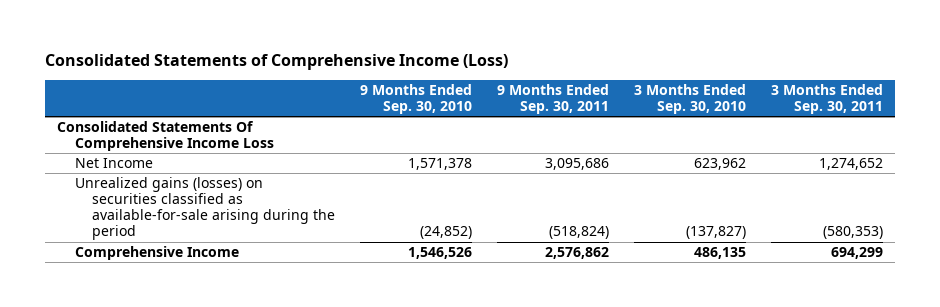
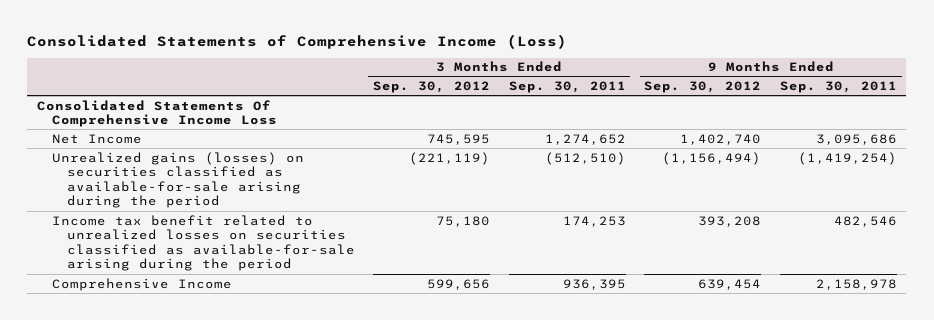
[360,84,473,115] 9 Months Ended Sep. 30, 2010 -> none
[634,84,747,115] 3 Months Ended Sep. 30, 2010 -> none
none -> [373,81,491,94] Sep. 30, 2012
none -> [644,81,762,94] Sep. 30, 2012
[549,226,610,240] (518,824) -> [797,151,897,165] (1,419,254)
[823,226,884,240] (580,353) -> [544,151,626,165] (512,510)
none -> [51,214,355,272] Income tax benefit related to unrealized losses on securities classified as available-for-sale arising during the period
[545,247,610,260] 2,576,862 -> [815,278,897,290] 2,158,978
[831,247,884,260] 694,299 -> [562,278,626,290] 936,395

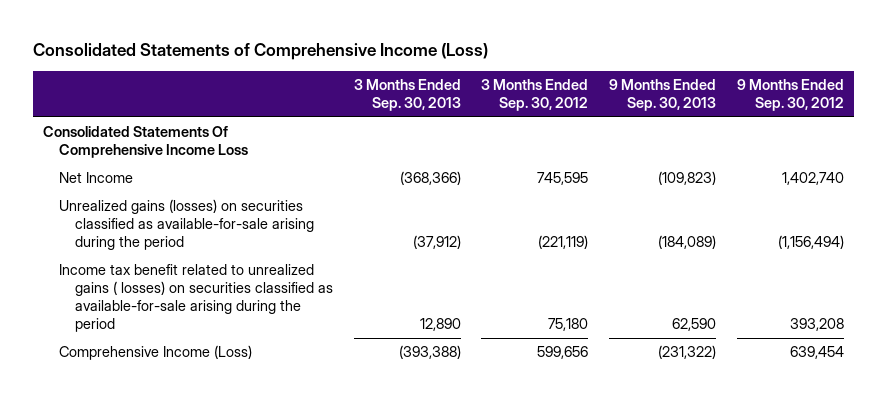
[508,81,626,94] Sep. 30, 2011 -> none
[779,81,897,94] Sep. 30, 2011 -> none
none -> [353,78,461,111] 3 Months Ended Sep. 30, 2013
none -> [609,78,717,111] 9 Months Ended Sep. 30, 2013
[51,214,355,272] Income tax benefit related to unrealized losses on securities classified as available-for-sale arising during the period -> [59,264,333,333] Income tax benefit related to unrealized gains ( losses) on securities classified as available-for-sale arising during the period
[51,277,232,291] Comprehensive Income -> [59,345,253,361] Comprehensive Income (Loss)

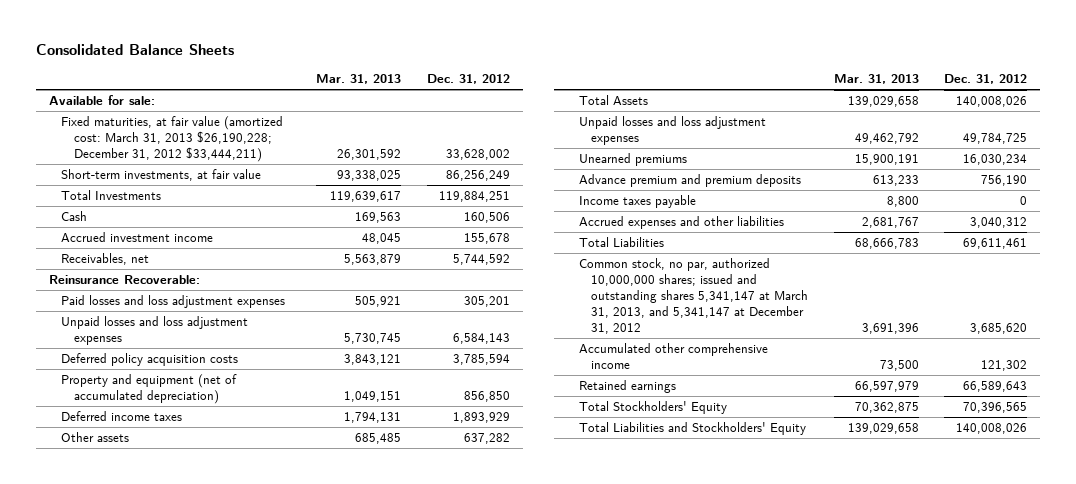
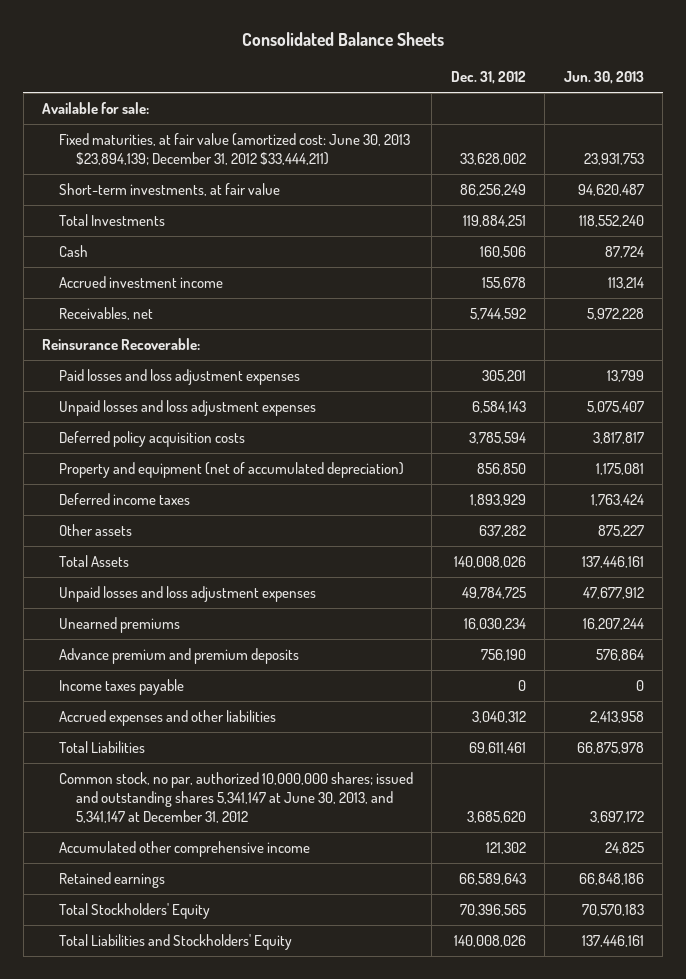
[316,73,402,84] Mar. 31, 2013 -> none
none -> [563,71,644,85] Jun. 30, 2013
[61,116,284,162] Fixed maturities, at fair value (amortized cost: March 31, 2013 $26,190,228; December 31, 2012 $33,444,211) -> [58,132,410,166] Fixed maturities, at fair value (amortized cost: June 30, 2013 $23,894,139; December 31, 2012 $33,444,211)
[578,258,809,334] Common stock, no par, authorized 10,000,000 shares; issued and outstanding shares 5,341,147 at March 31, 2013, and 5,341,147 at December 31, 2012 -> [58,771,413,824] Common stock, no par, authorized 10,000,000 shares; issued and outstanding shares 5,341,147 at June 30, 2013, and 5,341,147 at December 31, 2012

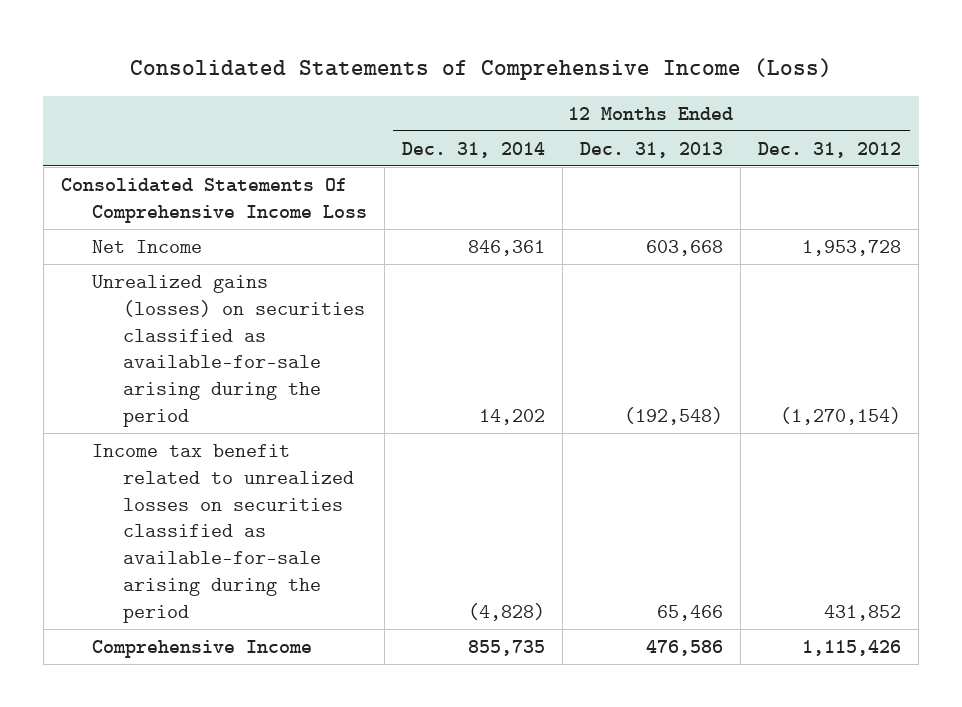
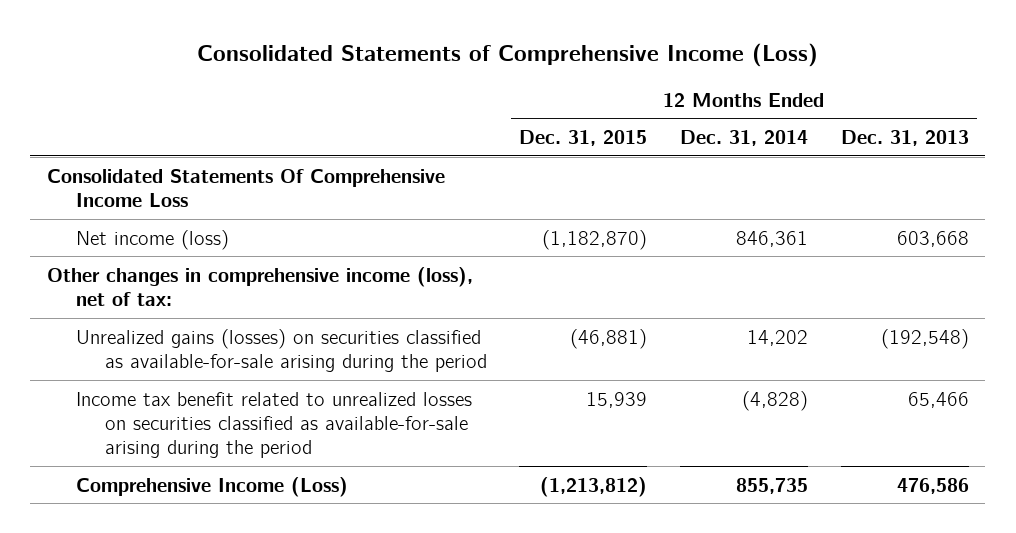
[758,141,902,158] Dec. 31, 2012 -> none
none -> [519,129,648,146] Dec. 31, 2015
[91,239,202,253] Net Income -> [75,229,229,250] Net income (loss)
none -> [46,266,473,306] Other changes in comprehensive income (loss), net of tax:
[91,639,312,658] Comprehensive Income -> [75,476,348,497] Comprehensive Income (Loss)

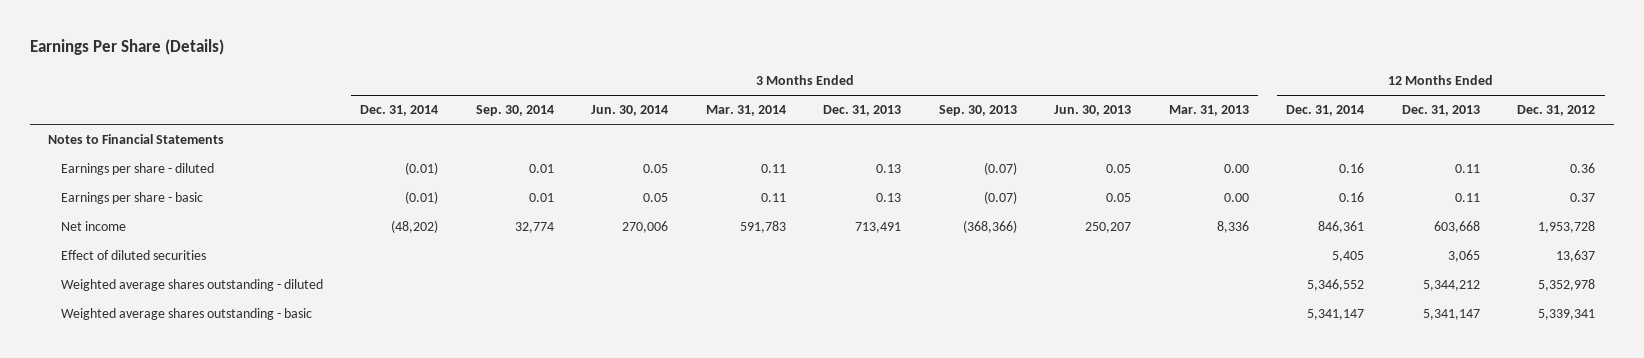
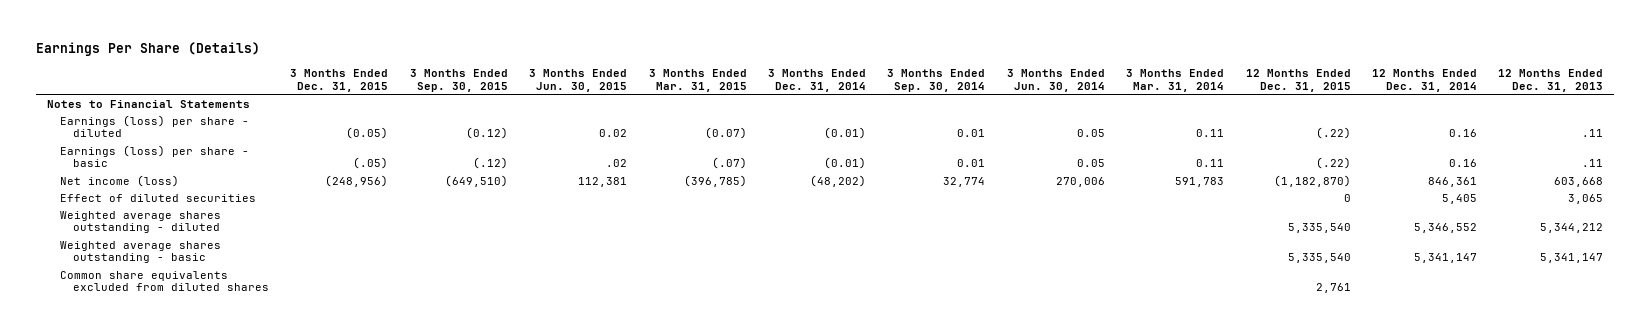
[823,105,902,117] Dec. 31, 2013 -> none
[938,105,1017,117] Sep. 30, 2013 -> none
[1054,105,1132,117] Jun. 30, 2013 -> none
[1168,105,1249,117] Mar. 31, 2013 -> none
[1517,105,1596,117] Dec. 31, 2012 -> none
none -> [290,68,389,92] 3 Months Ended Dec. 31, 2015
none -> [409,68,508,92] 3 Months Ended Sep. 30, 2015
none -> [529,68,628,92] 3 Months Ended Jun. 30, 2015
none -> [648,68,747,92] 3 Months Ended Mar. 31, 2015
none -> [1245,68,1351,92] 12 Months Ended Dec. 31, 2015
[60,163,214,176] Earnings per share - diluted -> [59,114,249,138] Earnings (loss) per share - diluted
[1454,164,1480,174] 0.11 -> [1582,129,1604,138] .11
[60,192,203,205] Earnings per share - basic -> [59,144,249,168] Earnings (loss) per share - basic
[1454,193,1480,203] 0.11 -> [1582,159,1604,168] .11
[60,221,126,232] Net income -> [59,174,179,187] Net income (loss)
none -> [59,270,270,292] Common share equivalents excluded from diluted shares

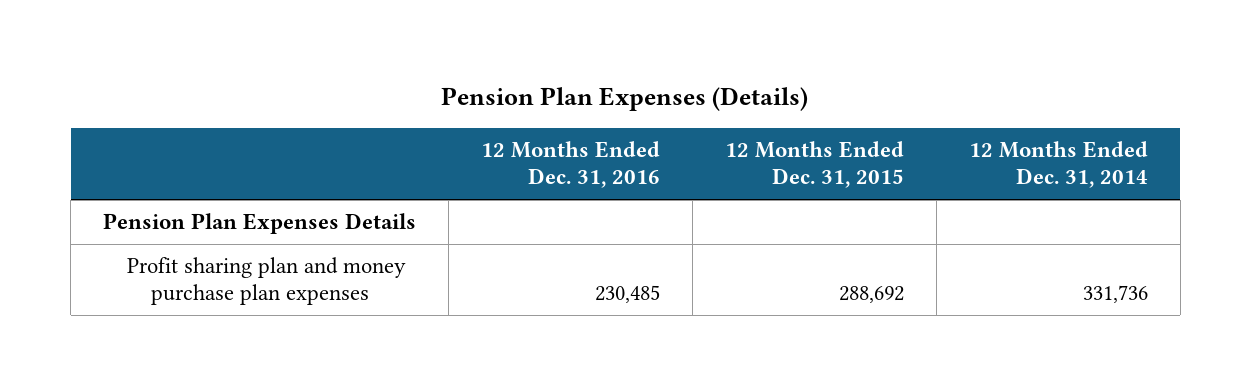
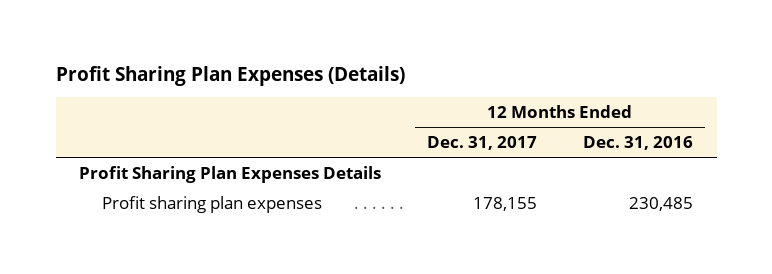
[441,87,809,112] Pension Plan Expenses (Details) -> [55,65,405,86] Profit Sharing Plan Expenses (Details)
[724,141,904,189] 12 Months Ended Dec. 31, 2015 -> none
[968,141,1148,189] 12 Months Ended Dec. 31, 2014 -> none
none -> [427,136,538,151] Dec. 31, 2017
[103,213,417,235] Pension Plan Expenses Details -> [78,165,381,183] Profit Sharing Plan Expenses Details
[127,257,407,306] Profit sharing plan and money purchase plan expenses -> [102,195,323,213] Profit sharing plan expenses

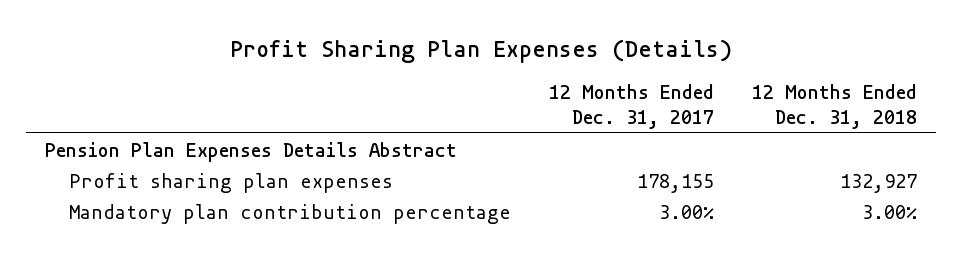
[583,136,694,151] Dec. 31, 2016 -> none
none -> [751,84,917,129] 12 Months Ended Dec. 31, 2018
[78,165,381,183] Profit Sharing Plan Expenses Details -> [44,141,457,162] Pension Plan Expenses Details Abstract
none -> [68,203,511,224] Mandatory plan contribution percentage

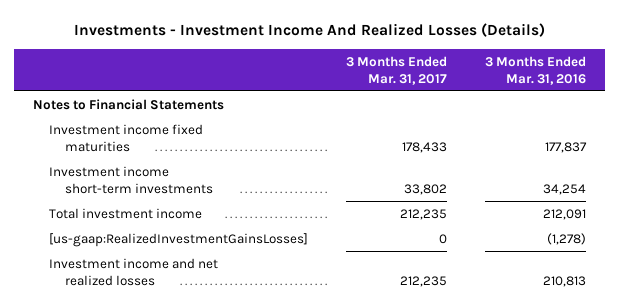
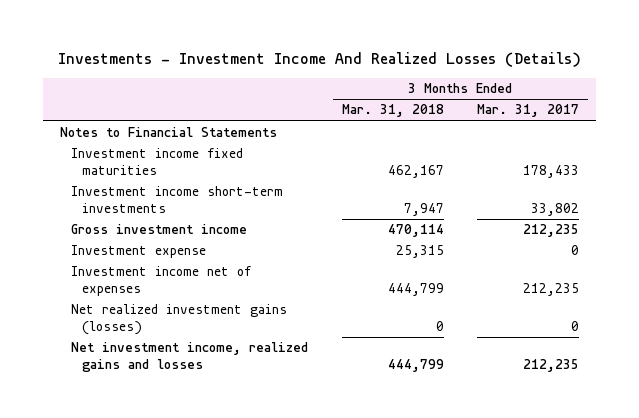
[485,55,587,85] 3 Months Ended Mar. 31, 2016 -> none
none -> [341,104,444,118] Mar. 31, 2018
[49,207,203,219] Total investment income -> [71,224,248,235] Gross investment income
none -> [71,245,207,259] Investment expense
none -> [71,266,252,297] Investment income net of expenses
[49,232,309,247] [us-gaap:RealizedInvestmentGainsLosses] -> [71,304,288,336] Net realized investment gains (losses)
[49,257,219,286] Investment income and net realized losses -> [71,342,309,373] Net investment income, realized gains and losses

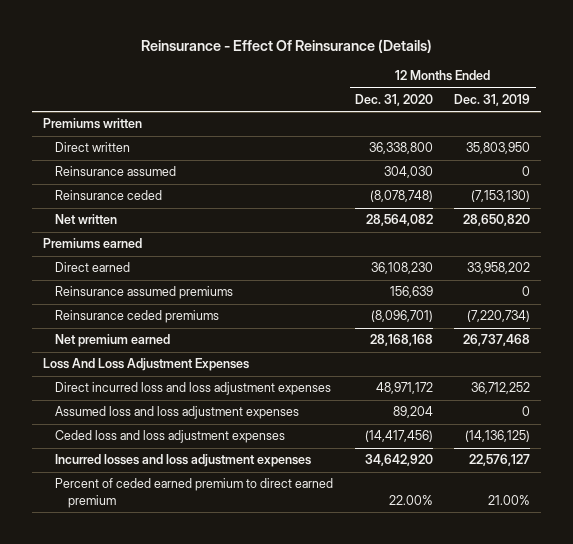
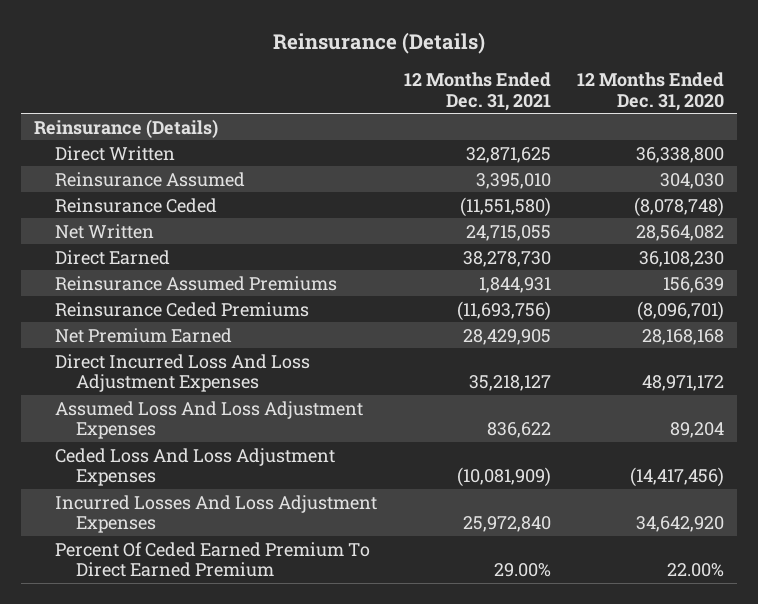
[140,39,432,54] Reinsurance - Effect Of Reinsurance (Details) -> [273,31,486,54] Reinsurance (Details)
[454,93,531,106] Dec. 31, 2019 -> none
none -> [403,72,551,111] 12 Months Ended Dec. 31, 2021
[42,118,142,130] Premiums written -> none
[42,238,142,250] Premiums earned -> none
[42,358,249,372] Loss And Loss Adjustment Expenses -> none
none -> [34,118,219,138] Reinsurance (Details)
[55,142,131,153] Direct written -> [55,145,176,161] Direct Written
[55,166,177,177] Reinsurance assumed -> [55,171,246,187] Reinsurance Assumed
[55,190,163,201] Reinsurance ceded -> [55,197,218,213] Reinsurance Ceded
[55,214,118,225] Net written -> [55,223,155,239] Net Written
[55,262,131,273] Direct earned -> [55,249,171,265] Direct Earned
[55,286,234,300] Reinsurance assumed premiums -> [55,275,338,291] Reinsurance Assumed Premiums
[55,310,220,324] Reinsurance ceded premiums -> [55,301,310,317] Reinsurance Ceded Premiums
[55,334,171,348] Net premium earned -> [55,327,233,343] Net Premium Earned
[55,382,332,396] Direct incurred loss and loss adjustment expenses -> [55,353,311,393] Direct Incurred Loss And Loss Adjustment Expenses
[55,406,300,420] Assumed loss and loss adjustment expenses -> [55,400,364,440] Assumed Loss And Loss Adjustment Expenses
[55,430,286,444] Ceded loss and loss adjustment expenses -> [55,447,336,487] Ceded Loss And Loss Adjustment Expenses
[55,454,312,468] Incurred losses and loss adjustment expenses -> [55,494,378,534] Incurred Losses And Loss Adjustment Expenses
[55,478,334,508] Percent of ceded earned premium to direct earned premium -> [55,541,371,578] Percent Of Ceded Earned Premium To Direct Earned Premium

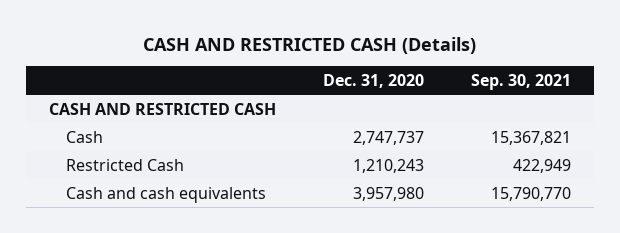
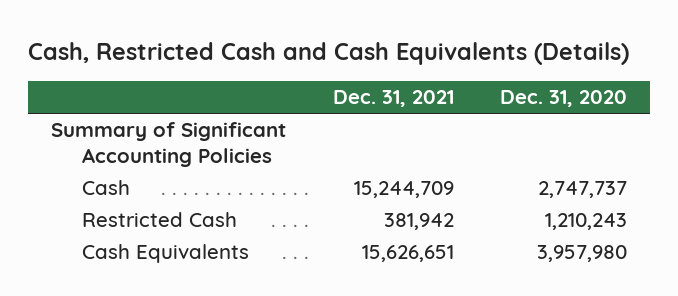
[142,36,476,54] CASH AND RESTRICTED CASH (Details) -> [28,42,630,66] Cash, Restricted Cash and Cash Equivalents (Details)
[470,73,571,90] Sep. 30, 2021 -> none
none -> [332,90,454,108] Dec. 31, 2021
[49,102,277,115] CASH AND RESTRICTED CASH -> [51,122,287,167] Summary of Significant Accounting Policies
[66,186,267,203] Cash and cash equivalents -> [82,244,250,264] Cash Equivalents

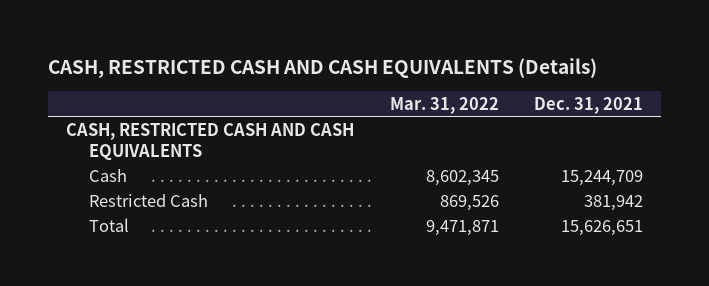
[28,42,630,66] Cash, Restricted Cash and Cash Equivalents (Details) -> [48,58,598,79] CASH, RESTRICTED CASH AND CASH EQUIVALENTS (Details)
[499,90,627,108] Dec. 31, 2020 -> none
none -> [389,96,499,114] Mar. 31, 2022
[51,122,287,167] Summary of Significant Accounting Policies -> none
none -> [65,122,354,160] CASH, RESTRICTED CASH AND CASH EQUIVALENTS
[82,244,250,264] Cash Equivalents -> [88,217,129,232] Total

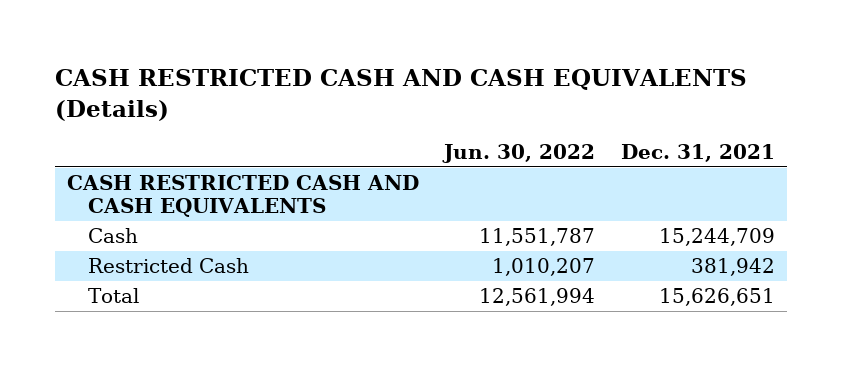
[48,58,598,79] CASH, RESTRICTED CASH AND CASH EQUIVALENTS (Details) -> [54,68,747,121] CASH RESTRICTED CASH AND CASH EQUIVALENTS (Details)
[389,96,499,114] Mar. 31, 2022 -> none
none -> [442,143,596,163] Jun. 30, 2022
[65,122,354,160] CASH, RESTRICTED CASH AND CASH EQUIVALENTS -> [67,175,420,218] CASH RESTRICTED CASH AND CASH EQUIVALENTS

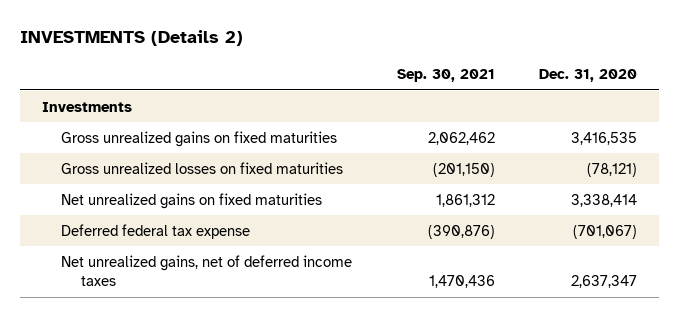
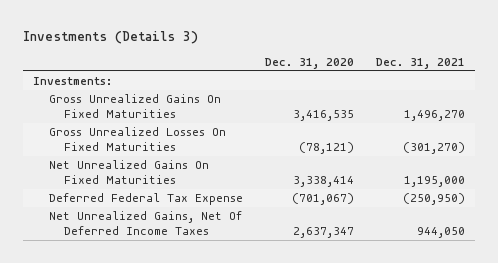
[19,30,243,47] INVESTMENTS (Details 2) -> [22,30,198,44] Investments (Details 3)
[396,69,495,83] Sep. 30, 2021 -> none
none -> [375,57,465,69] Dec. 31, 2021
[41,101,132,112] Investments -> [33,77,113,86] Investments:
[61,130,338,147] Gross unrealized gains on fixed maturities -> [48,94,221,118] Gross Unrealized Gains On Fixed Maturities
[61,161,344,174] Gross unrealized losses on fixed maturities -> [48,127,226,151] Gross Unrealized Losses On Fixed Maturities
[61,192,323,209] Net unrealized gains on fixed maturities -> [48,160,209,184] Net Unrealized Gains On Fixed Maturities
[61,223,251,239] Deferred federal tax expense -> [48,193,243,206] Deferred Federal Tax Expense
[61,254,353,287] Net unrealized gains, net of deferred income taxes -> [48,211,242,235] Net Unrealized Gains, Net Of Deferred Income Taxes

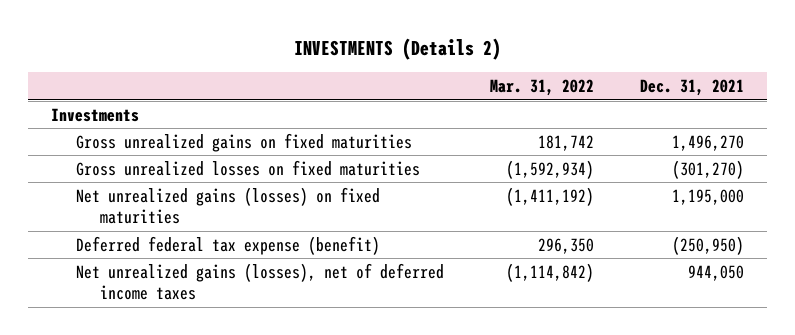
[22,30,198,44] Investments (Details 3) -> [293,38,501,61] INVESTMENTS (Details 2)
[264,57,354,69] Dec. 31, 2020 -> none
none -> [489,79,594,97] Mar. 31, 2022
[33,77,113,86] Investments: -> [51,107,140,122] Investments
[48,94,221,118] Gross Unrealized Gains On Fixed Maturities -> [75,132,412,152] Gross unrealized gains on fixed maturities
[48,127,226,151] Gross Unrealized Losses On Fixed Maturities -> [75,159,420,176] Gross unrealized losses on fixed maturities
[48,160,209,184] Net Unrealized Gains On Fixed Maturities -> [75,186,380,225] Net unrealized gains (losses) on fixed maturities
[48,193,243,206] Deferred Federal Tax Expense -> [75,235,380,255] Deferred federal tax expense (benefit)
[48,211,242,235] Net Unrealized Gains, Net Of Deferred Income Taxes -> [75,262,444,301] Net unrealized gains (losses), net of deferred income taxes

